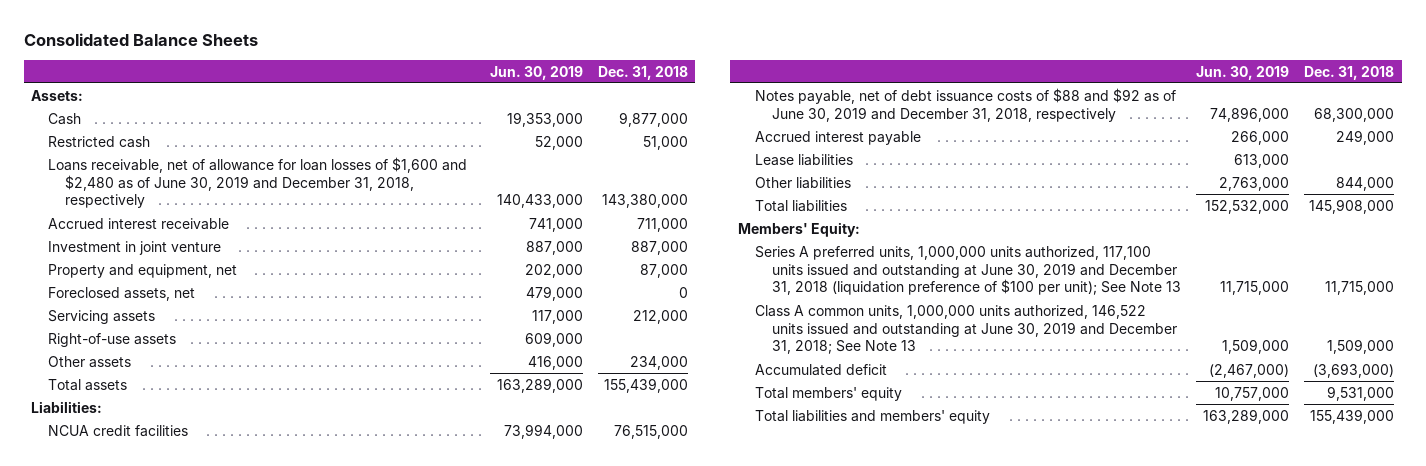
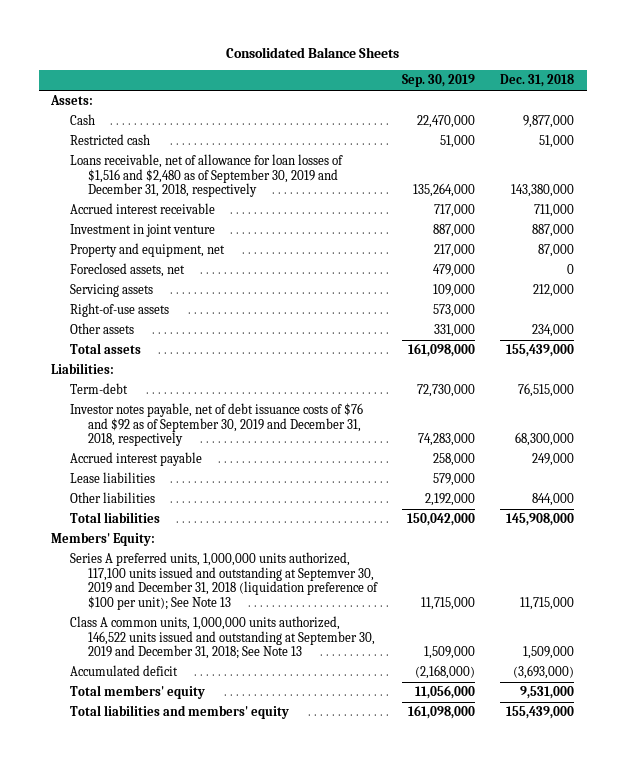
[489,65,583,80] Jun. 30, 2019 -> none
none -> [401,74,475,88] Sep. 30, 2019
[48,156,468,209] Loans receivable, net of allowance for loan losses of $1,600 and $2,480 as of June 30, 2019 and December 31, 2018, respectively -> [69,154,343,198] Loans receivable, net of allowance for loan losses of $1,516 and $2,480 as of September 30, 2019 and December 31, 2018, respectively
[48,424,189,437] NCUA credit facilities -> [69,383,128,395] Term-debt
[755,87,1177,122] Notes payable, net of debt issuance costs of $88 and $92 as of June 30, 2019 and December 31, 2018, respectively -> [69,403,363,447] Investor notes payable, net of debt issuance costs of $76 and $92 as of September 30, 2019 and December 31, 2018, respectively
[755,245,1182,296] Series A preferred units, 1,000,000 units authorized, 117,100 units issued and outstanding at June 30, 2019 and December 31, 2018 (liquidation preference of $100 per unit); See Note 13 -> [69,552,378,611] Series A preferred units, 1,000,000 units authorized, 117,100 units issued and outstanding at Septemver 30, 2019 and December 31, 2018 (liquidation preference of $100 per unit); See Note 13
[755,304,1178,355] Class A common units, 1,000,000 units authorized, 146,522 units issued and outstanding at June 30, 2019 and December 31, 2018; See Note 13 -> [69,616,375,660] Class A common units, 1,000,000 units authorized, 146,522 units issued and outstanding at September 30, 2019 and December 31, 2018; See Note 13

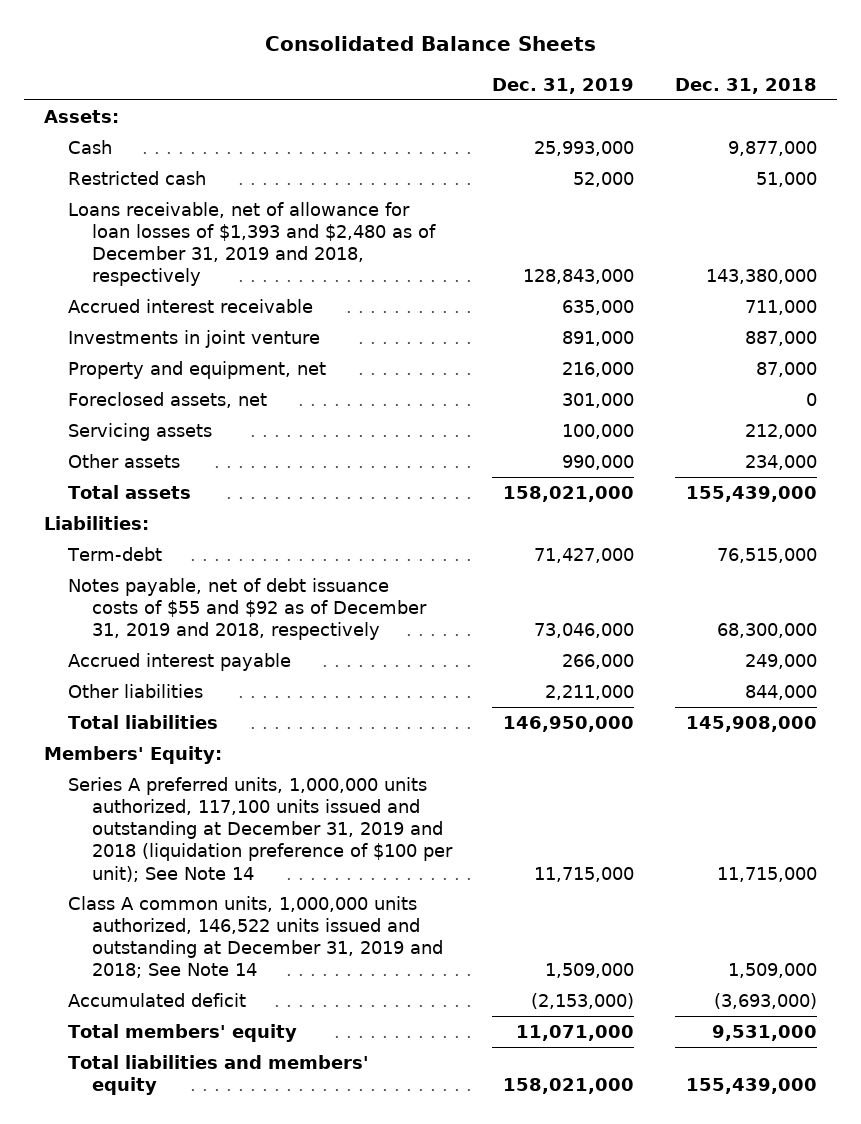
[401,74,475,88] Sep. 30, 2019 -> none
none -> [492,77,635,94] Dec. 31, 2019
[69,154,343,198] Loans receivable, net of allowance for loan losses of $1,516 and $2,480 as of September 30, 2019 and December 31, 2018, respectively -> [68,201,436,287] Loans receivable, net of allowance for loan losses of $1,393 and $2,480 as of December 31, 2019 and 2018, respectively
[69,224,215,238] Investment in joint venture -> [68,329,321,348] Investments in joint venture
[69,303,169,318] Right-of-use assets -> none
[69,403,363,447] Investor notes payable, net of debt issuance costs of $76 and $92 as of September 30, 2019 and December 31, 2018, respectively -> [68,577,427,641] Notes payable, net of debt issuance costs of $55 and $92 as of December 31, 2019 and 2018, respectively
[69,472,155,484] Lease liabilities -> none
[69,552,378,611] Series A preferred units, 1,000,000 units authorized, 117,100 units issued and outstanding at Septemver 30, 2019 and December 31, 2018 (liquidation preference of $100 per unit); See Note 13 -> [68,776,453,882] Series A preferred units, 1,000,000 units authorized, 117,100 units issued and outstanding at December 31, 2019 and 2018 (liquidation preference of $100 per unit); See Note 14
[69,616,375,660] Class A common units, 1,000,000 units authorized, 146,522 units issued and outstanding at September 30, 2019 and December 31, 2018; See Note 13 -> [68,895,443,979] Class A common units, 1,000,000 units authorized, 146,522 units issued and outstanding at December 31, 2019 and 2018; See Note 14

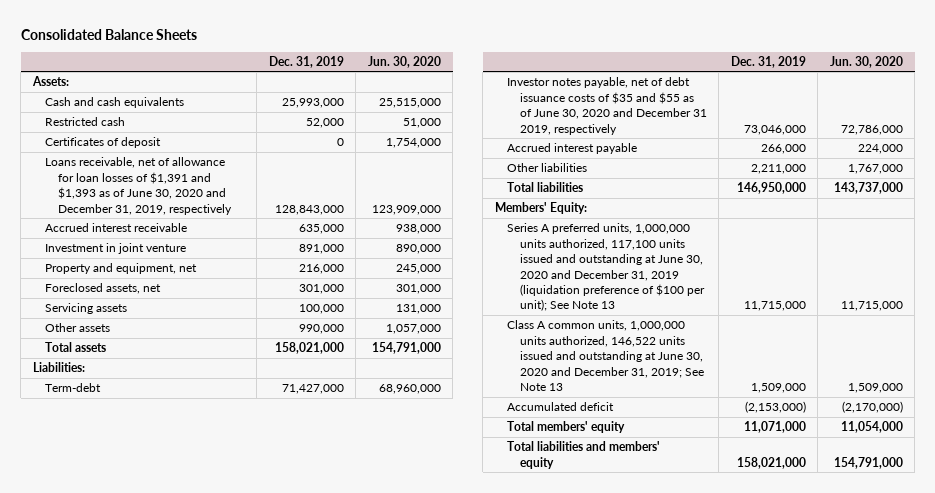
[675,77,818,94] Dec. 31, 2018 -> none
none -> [367,55,441,68] Jun. 30, 2020
[68,139,113,154] Cash -> [45,97,185,109] Cash and cash equivalents
none -> [45,137,162,149] Certificates of deposit
[68,201,436,287] Loans receivable, net of allowance for loan losses of $1,393 and $2,480 as of December 31, 2019 and 2018, respectively -> [45,157,232,215] Loans receivable, net of allowance for loan losses of $1,391 and $1,393 as of June 30, 2020 and December 31, 2019, respectively
[68,329,321,348] Investments in joint venture -> [45,243,187,255] Investment in joint venture
[68,577,427,641] Notes payable, net of debt issuance costs of $55 and $92 as of December 31, 2019 and 2018, respectively -> [507,77,707,135] Investor notes payable, net of debt issuance costs of $35 and $55 as of June 30, 2020 and December 31 2019, respectively
[68,776,453,882] Series A preferred units, 1,000,000 units authorized, 117,100 units issued and outstanding at December 31, 2019 and 2018 (liquidation preference of $100 per unit); See Note 14 -> [507,223,705,312] Series A preferred units, 1,000,000 units authorized, 117,100 units issued and outstanding at June 30, 2020 and December 31, 2019 (liquidation preference of $100 per unit); See Note 13
[68,895,443,979] Class A common units, 1,000,000 units authorized, 146,522 units issued and outstanding at December 31, 2019 and 2018; See Note 14 -> [507,320,704,392] Class A common units, 1,000,000 units authorized, 146,522 units issued and outstanding at June 30, 2020 and December 31, 2019; See Note 13

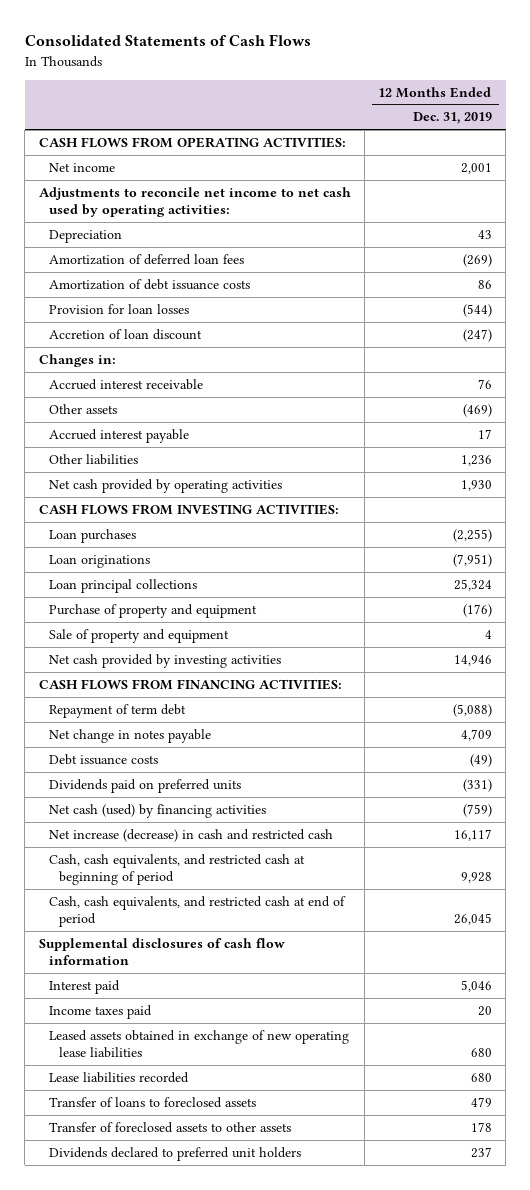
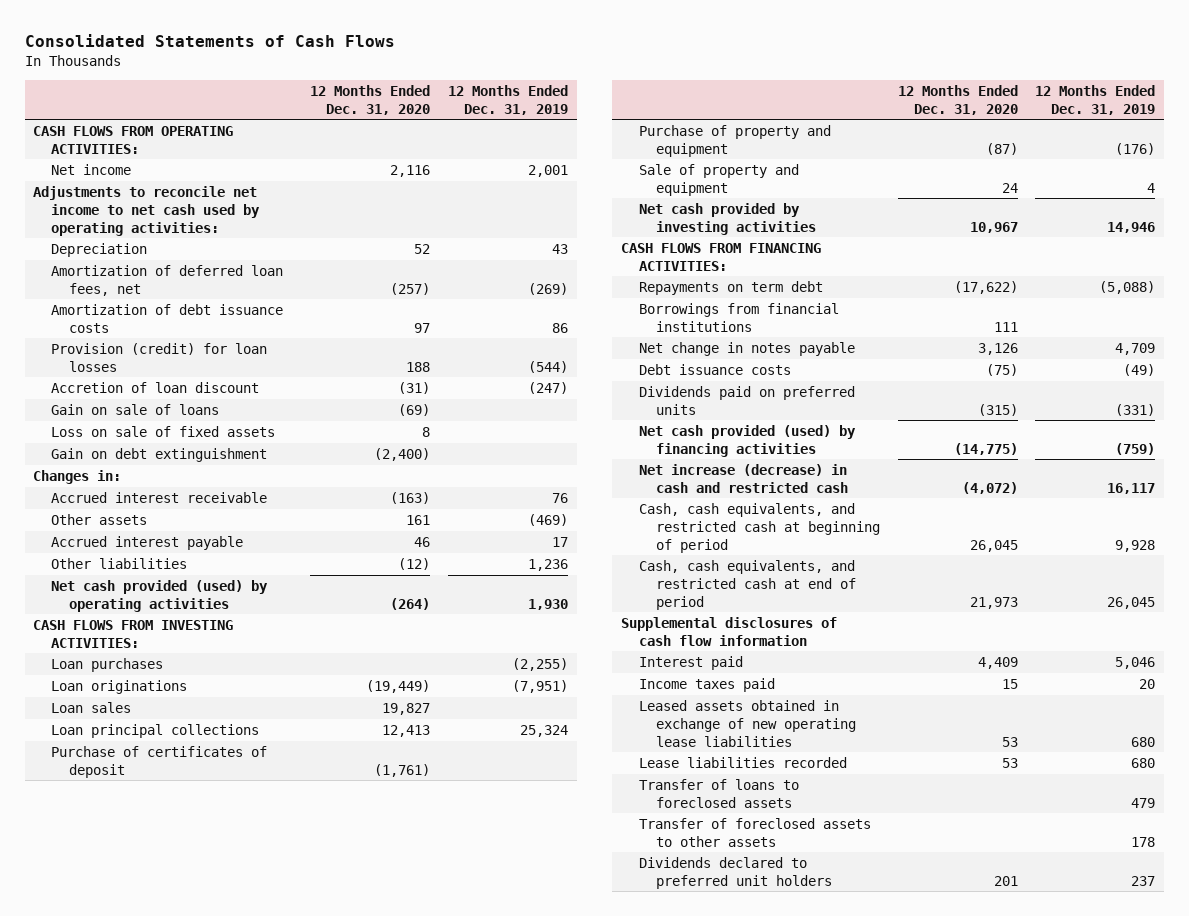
none -> [310,84,431,115] 12 Months Ended Dec. 31, 2020
[48,253,244,265] Amortization of deferred loan fees -> [51,264,284,296] Amortization of deferred loan fees, net
[48,303,189,314] Provision for loan losses -> [51,342,268,372] Provision (credit) for loan losses
none -> [51,403,220,415] Gain on sale of loans
none -> [51,425,276,437] Loss on sale of fixed assets
none -> [51,447,268,462] Gain on debt extinguishment
[48,478,282,493] Net cash provided by operating activities -> [51,579,269,612] Net cash provided (used) by operating activities
none -> [51,701,132,713] Loan sales
none -> [51,745,268,778] Purchase of certificates of deposit
[48,703,186,718] Repayment of term debt -> [638,280,823,295] Repayments on term debt
none -> [638,302,839,332] Borrowings from financial institutions
[48,803,266,818] Net cash (used) by financing activities -> [638,424,856,457] Net cash provided (used) by financing activities

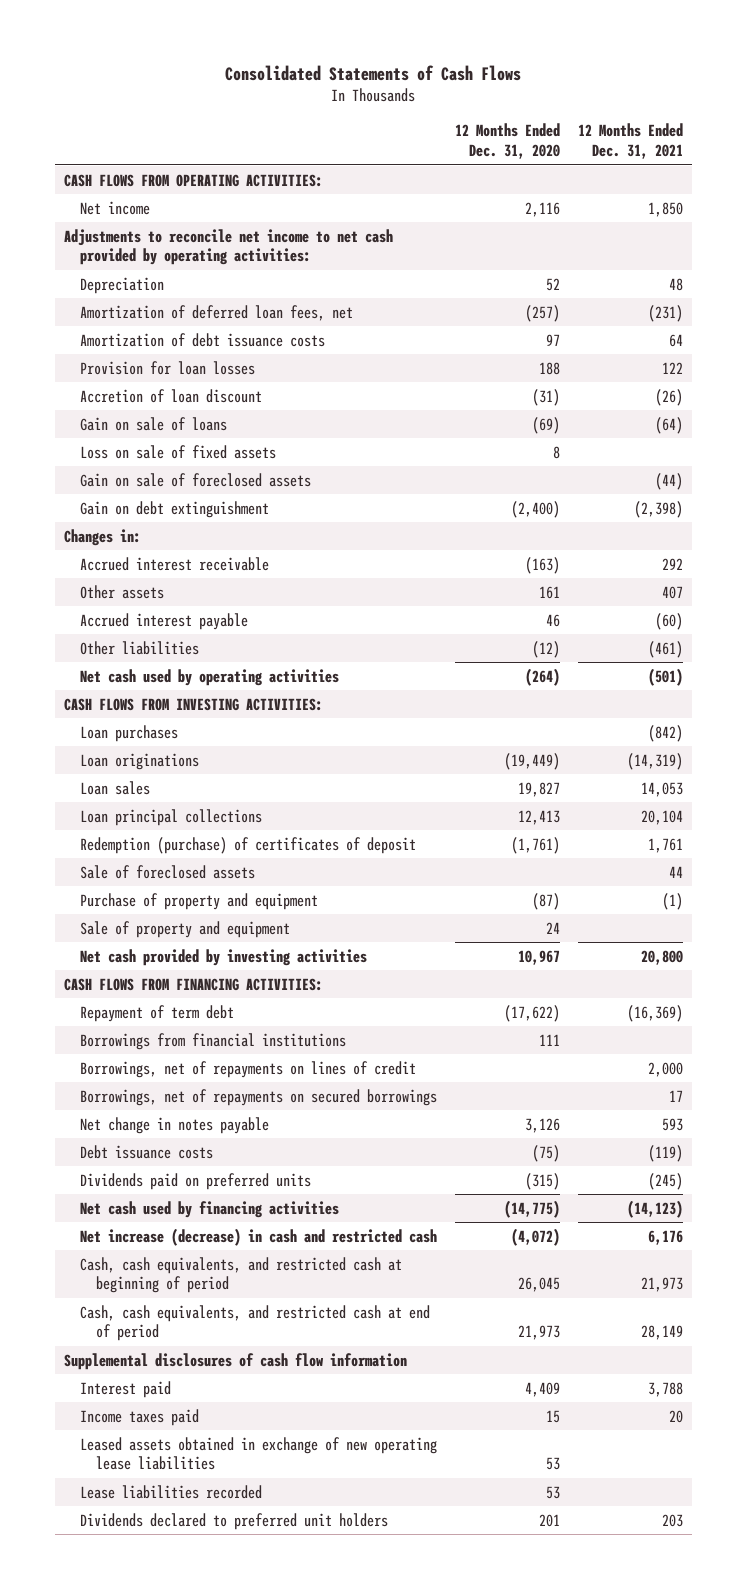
[447,84,568,115] 12 Months Ended Dec. 31, 2019 -> none
none -> [577,123,683,159] 12 Months Ended Dec. 31, 2021
[33,185,261,236] Adjustments to reconcile net income to net cash used by operating activities: -> [63,228,393,266] Adjustments to reconcile net income to net cash provided by operating activities:
[51,342,268,372] Provision (credit) for loan losses -> [80,360,256,375] Provision for loan losses
none -> [80,472,312,487] Gain on sale of foreclosed assets
[51,579,269,612] Net cash provided (used) by operating activities -> [80,668,340,686] Net cash used by operating activities
[51,745,268,778] Purchase of certificates of deposit -> [80,836,417,854] Redemption (purchase) of certificates of deposit
none -> [80,864,256,879] Sale of foreclosed assets
[638,280,823,295] Repayments on term debt -> [80,1004,235,1022] Repayment of term debt
none -> [80,1060,417,1078] Borrowings, net of repayments on lines of credit
none -> [80,1088,438,1106] Borrowings, net of repayments on secured borrowings
[638,424,856,457] Net cash provided (used) by financing activities -> [80,1200,340,1218] Net cash used by financing activities
[638,778,799,808] Transfer of loans to foreclosed assets -> none
[638,817,871,847] Transfer of foreclosed assets to other assets -> none

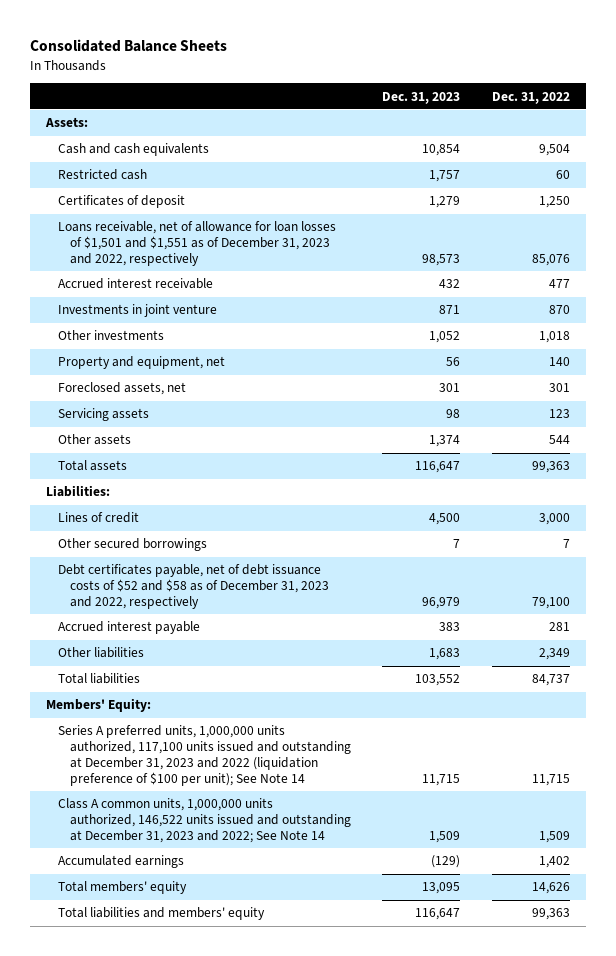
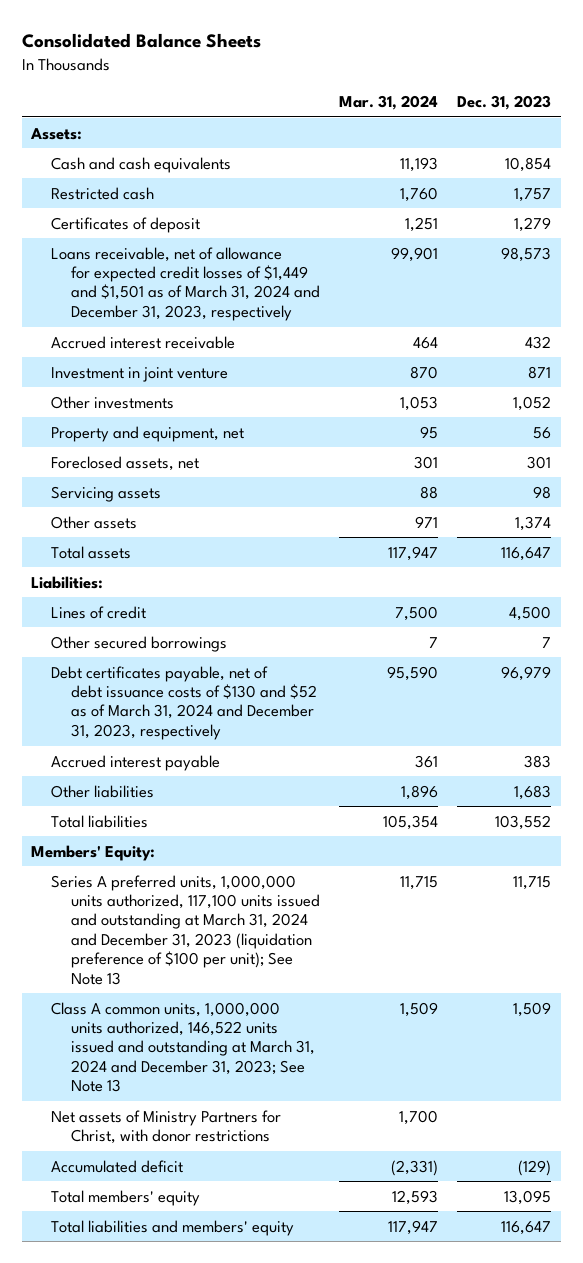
[492,91,571,104] Dec. 31, 2022 -> none
none -> [338,94,438,110] Mar. 31, 2024
[57,221,336,267] Loans receivable, net of allowance for loan losses of $1,501 and $1,551 as of December 31, 2023 and 2022, respectively -> [51,246,320,321] Loans receivable, net of allowance for expected credit losses of $1,449 and $1,501 as of March 31, 2024 and December 31, 2023, respectively
[57,304,217,318] Investments in joint venture -> [51,366,229,382] Investment in joint venture
[57,564,329,610] Debt certificates payable, net of debt issuance costs of $52 and $58 as of December 31, 2023 and 2022, respectively -> [51,665,317,740] Debt certificates payable, net of debt issuance costs of $130 and $52 as of March 31, 2024 and December 31, 2023, respectively
[57,725,351,787] Series A preferred units, 1,000,000 units authorized, 117,100 units issued and outstanding at December 31, 2023 and 2022 (liquidation preference of $100 per unit); See Note 14 -> [51,874,320,985] Series A preferred units, 1,000,000 units authorized, 117,100 units issued and outstanding at March 31, 2024 and December 31, 2023 (liquidation preference of $100 per unit); See Note 13
[57,798,351,844] Class A common units, 1,000,000 units authorized, 146,522 units issued and outstanding at December 31, 2023 and 2022; See Note 14 -> [51,1001,315,1093] Class A common units, 1,000,000 units authorized, 146,522 units issued and outstanding at March 31, 2024 and December 31, 2023; See Note 13
none -> [51,1109,282,1145] Net assets of Ministry Partners for Christ, with donor restrictions
[57,855,184,869] Accumulated earnings -> [51,1159,184,1173] Accumulated deficit

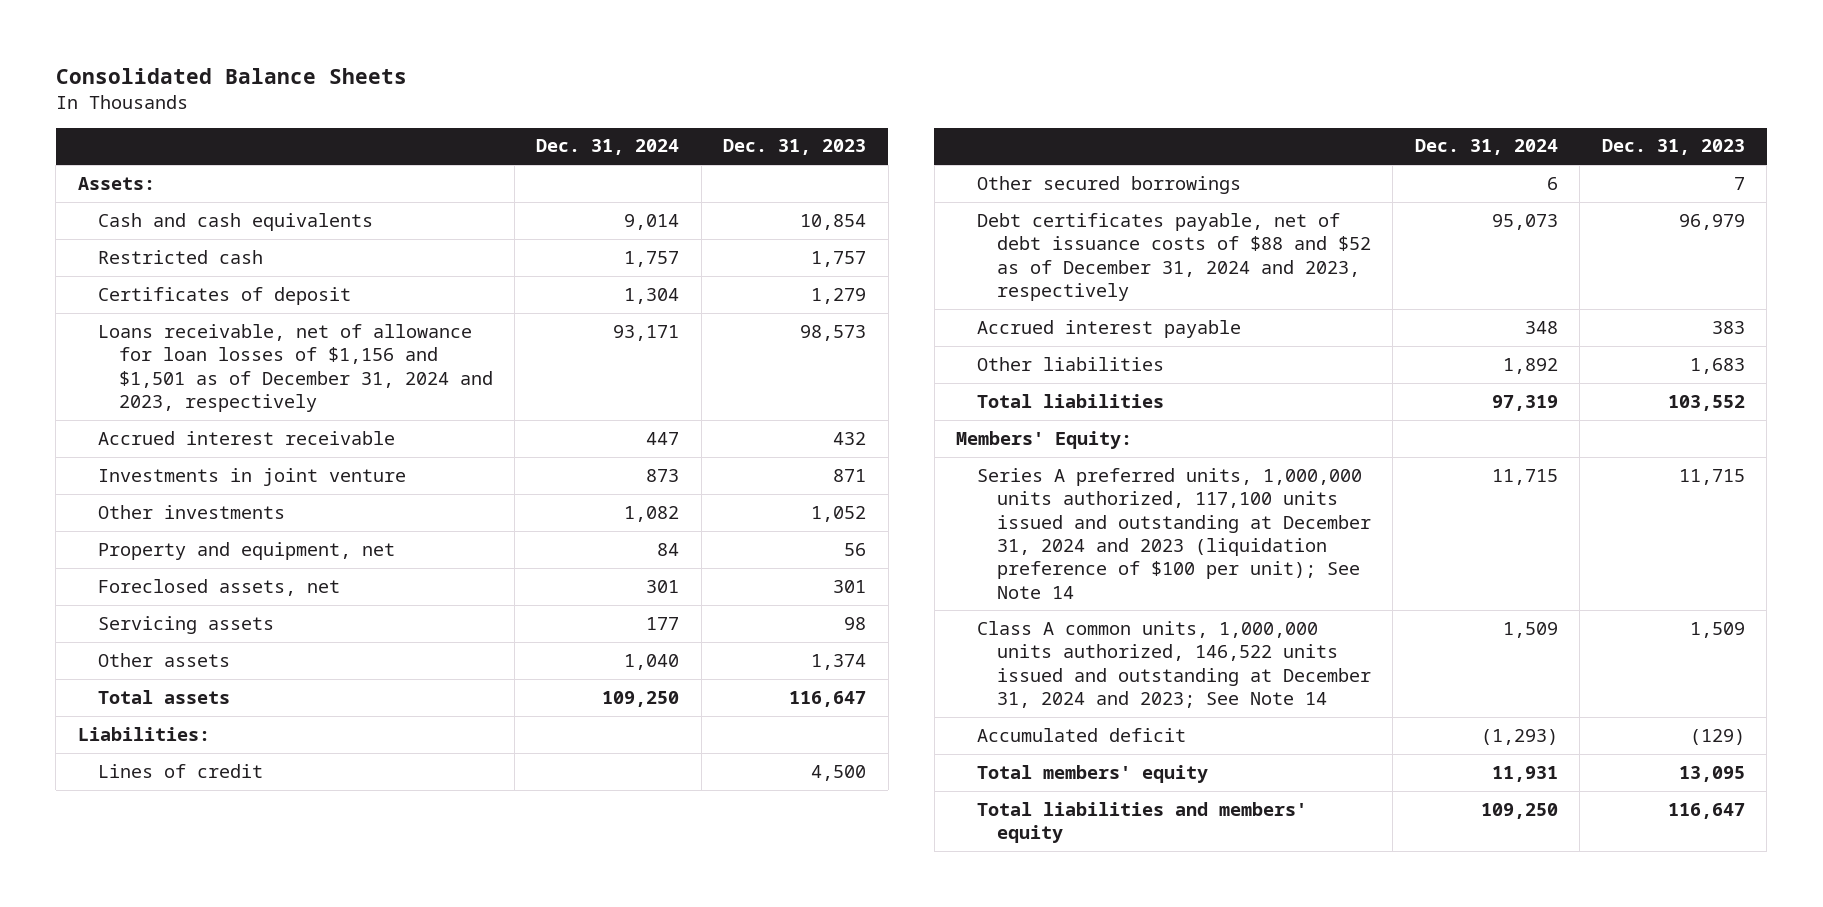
[338,94,438,110] Mar. 31, 2024 -> none
none -> [536,139,680,156] Dec. 31, 2024
[51,246,320,321] Loans receivable, net of allowance for expected credit losses of $1,449 and $1,501 as of March 31, 2024 and December 31, 2023, respectively -> [98,323,493,412] Loans receivable, net of allowance for loan losses of $1,156 and $1,501 as of December 31, 2024 and 2023, respectively
[51,366,229,382] Investment in joint venture -> [98,467,407,486] Investments in joint venture
[51,665,317,740] Debt certificates payable, net of debt issuance costs of $130 and $52 as of March 31, 2024 and December 31, 2023, respectively -> [976,212,1371,301] Debt certificates payable, net of debt issuance costs of $88 and $52 as of December 31, 2024 and 2023, respectively
[51,1109,282,1145] Net assets of Ministry Partners for Christ, with donor restrictions -> none
[51,874,320,985] Series A preferred units, 1,000,000 units authorized, 117,100 units issued and outstanding at March 31, 2024 and December 31, 2023 (liquidation preference of $100 per unit); See Note 13 -> [976,467,1371,599] Series A preferred units, 1,000,000 units authorized, 117,100 units issued and outstanding at December 31, 2024 and 2023 (liquidation preference of $100 per unit); See Note 14
[51,1001,315,1093] Class A common units, 1,000,000 units authorized, 146,522 units issued and outstanding at March 31, 2024 and December 31, 2023; See Note 13 -> [976,620,1371,708] Class A common units, 1,000,000 units authorized, 146,522 units issued and outstanding at December 31, 2024 and 2023; See Note 14

